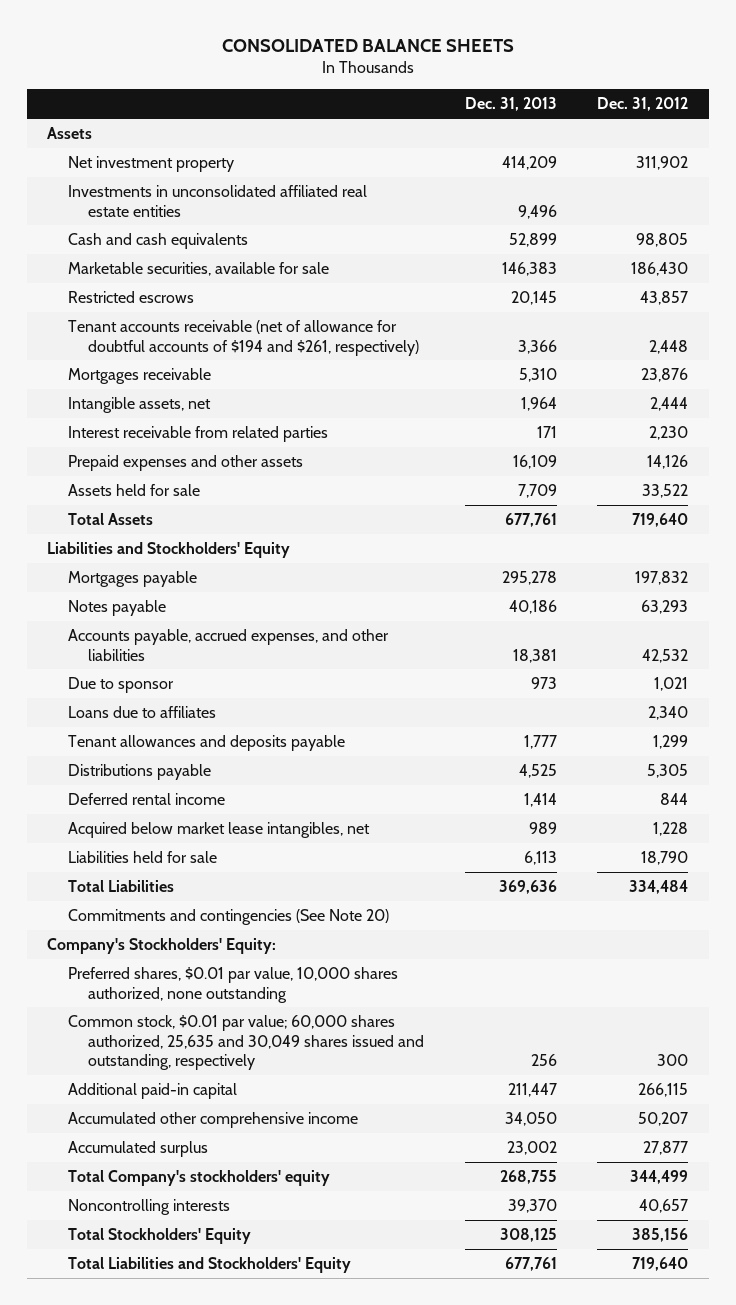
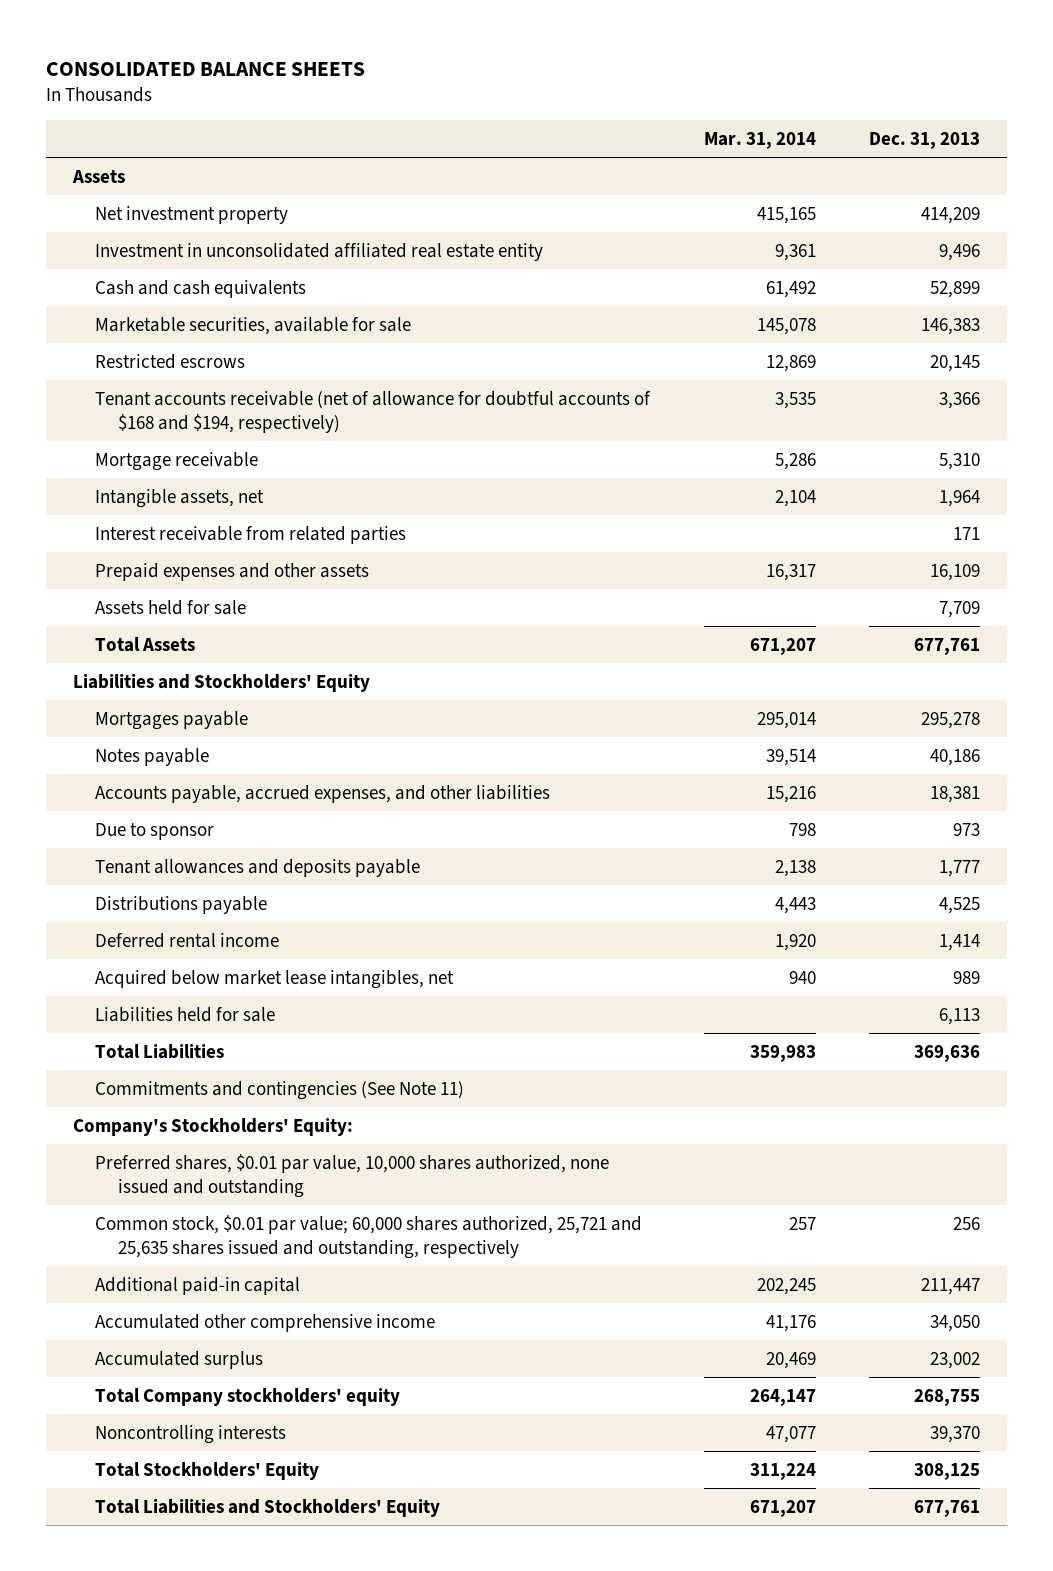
[597,97,689,112] Dec. 31, 2012 -> none
none -> [703,131,816,149] Mar. 31, 2014
[67,185,367,217] Investments in unconsolidated affiliated real estate entities -> [95,242,544,261] Investment in unconsolidated affiliated real estate entity
[67,320,420,356] Tenant accounts receivable (net of allowance for doubtful accounts of $194 and $261, respectively) -> [95,390,652,433] Tenant accounts receivable (net of allowance for doubtful accounts of $168 and $194, respectively)
[67,368,211,385] Mortgages receivable -> [95,451,259,471] Mortgage receivable
[67,706,216,719] Loans due to affiliates -> none
[67,909,389,926] Commitments and contingencies (See Note 20) -> [95,1080,465,1100] Commitments and contingencies (See Note 11)
[67,967,398,1003] Preferred shares, $0.01 par value, 10,000 shares authorized, none outstanding -> [95,1153,610,1198] Preferred shares, $0.01 par value, 10,000 shares authorized, none issued and outstanding
[67,1015,425,1070] Common stock, $0.01 par value; 60,000 shares authorized, 25,635 and 30,049 shares issued and outstanding, respectively -> [95,1214,643,1259] Common stock, $0.01 par value; 60,000 shares authorized, 25,721 and 25,635 shares issued and outstanding, respectively
[67,1170,330,1187] Total Company's stockholders' equity -> [95,1387,401,1406] Total Company stockholders' equity

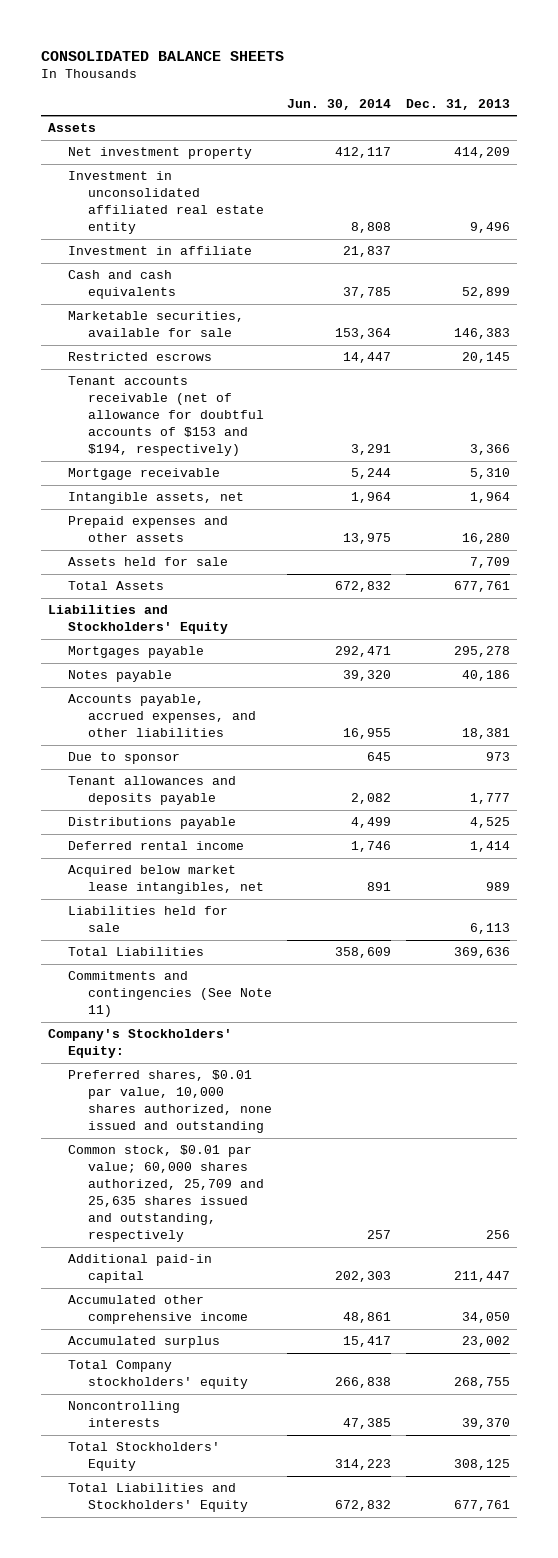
[703,131,816,149] Mar. 31, 2014 -> none
none -> [286,98,391,110] Jun. 30, 2014
none -> [67,246,252,256] Investment in affiliate
[95,390,652,433] Tenant accounts receivable (net of allowance for doubtful accounts of $168 and $194, respectively) -> [67,376,264,457] Tenant accounts receivable (net of allowance for doubtful accounts of $153 and $194, respectively)
[95,525,407,544] Interest receivable from related parties -> none
[930,563,981,581] 16,109 -> [461,533,510,545] 16,280
[95,1214,643,1259] Common stock, $0.01 par value; 60,000 shares authorized, 25,721 and 25,635 shares issued and outstanding, respectively -> [67,1145,264,1243] Common stock, $0.01 par value; 60,000 shares authorized, 25,709 and 25,635 shares issued and outstanding, respectively

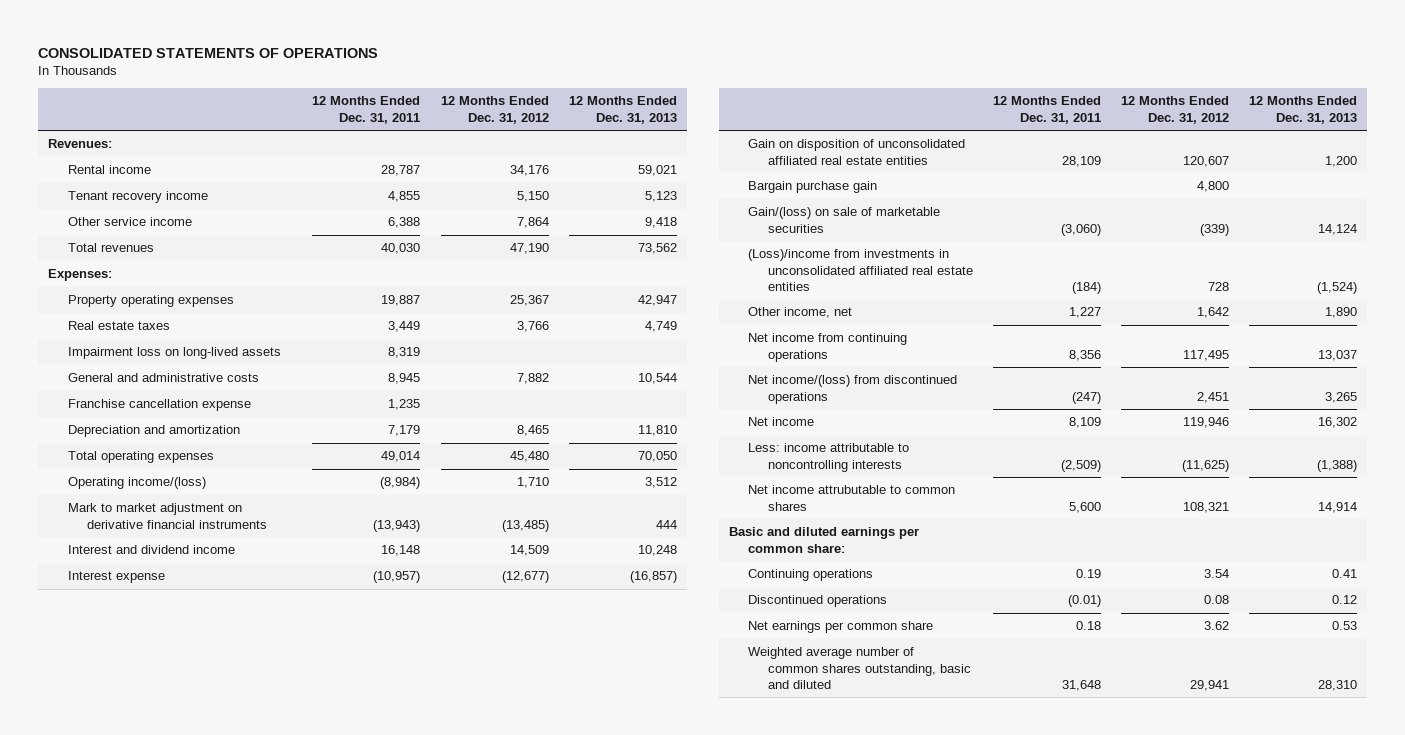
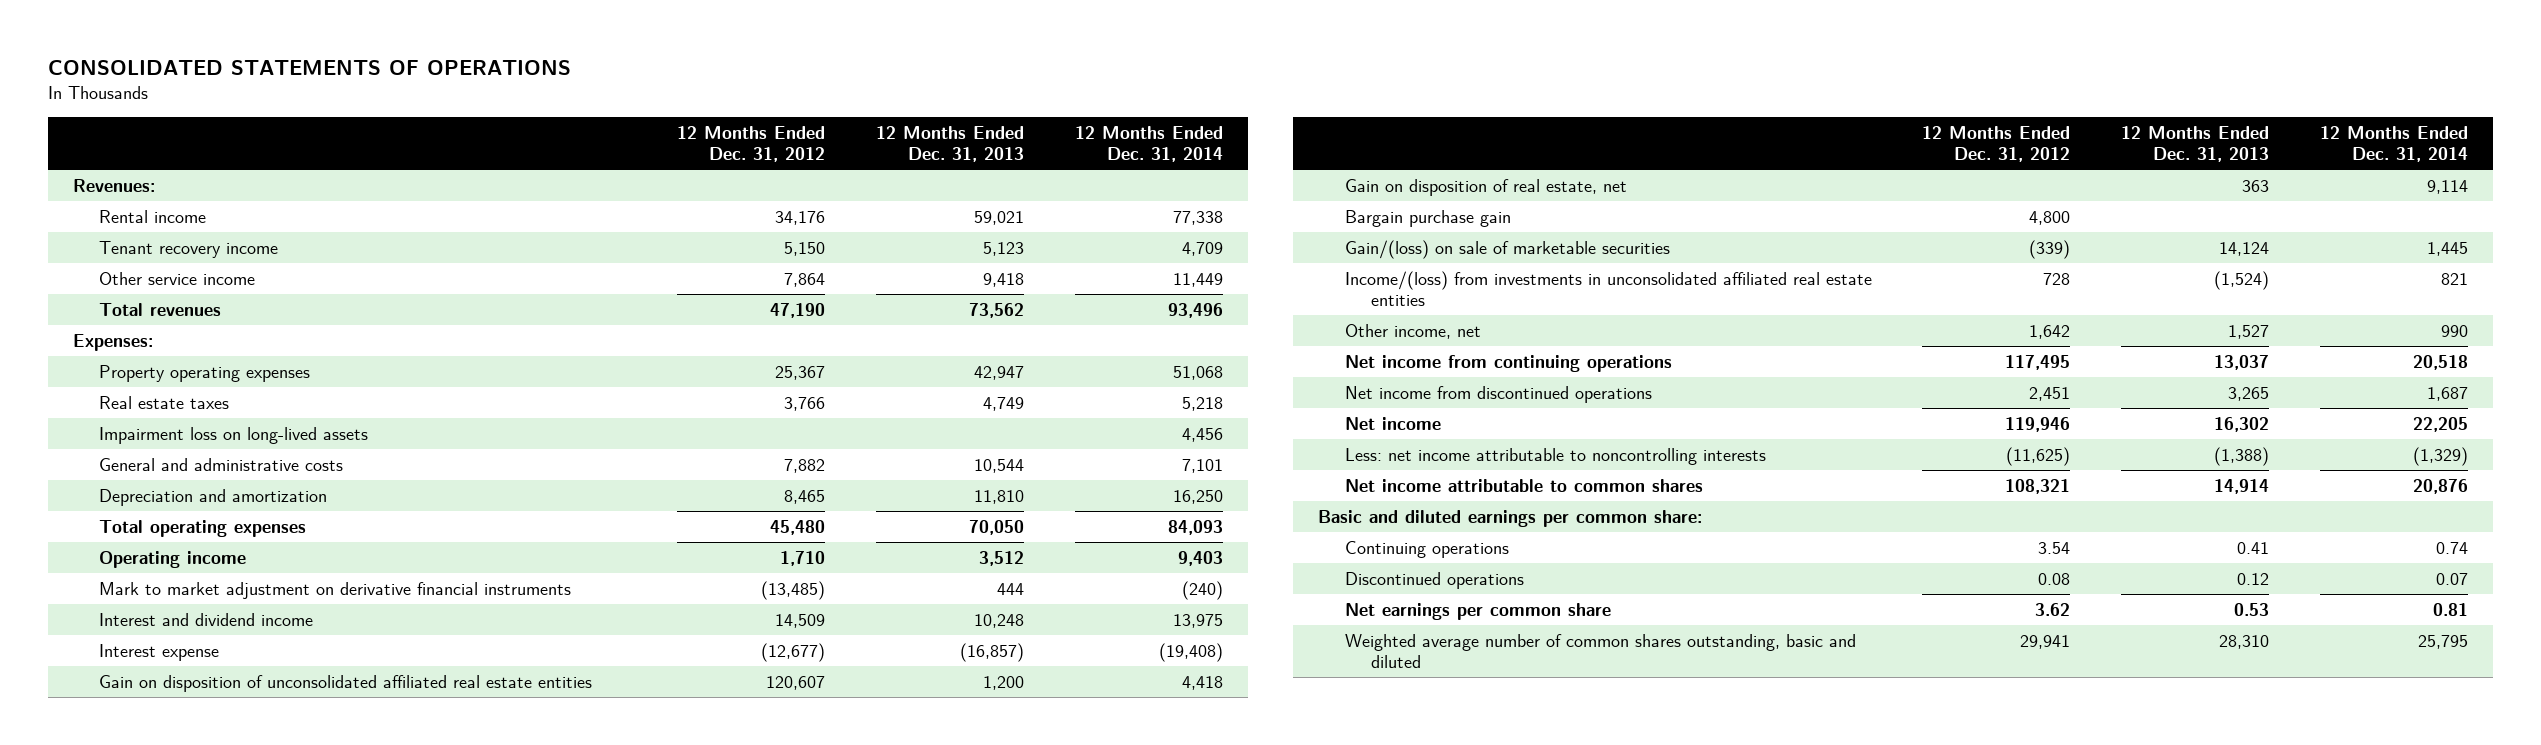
[312,96,421,124] 12 Months Ended Dec. 31, 2011 -> none
none -> [1074,125,1223,163] 12 Months Ended Dec. 31, 2014
[67,399,251,412] Franchise cancellation expense -> none
[67,477,206,490] Operating income/(loss) -> [99,550,247,568] Operating income
none -> [1344,178,1627,196] Gain on disposition of real estate, net
[748,249,973,291] (Loss)/income from investments in unconsolidated affiliated real estate entities -> [1344,270,1872,307] Income/(loss) from investments in unconsolidated affiliated real estate entities
[1325,307,1358,319] 1,890 -> [2228,324,2270,339] 1,527
[748,375,958,404] Net income/(loss) from discontinued operations -> [1344,385,1652,403] Net income from discontinued operations
[748,443,910,472] Less: income attributable to noncontrolling interests -> [1344,447,1766,465] Less: net income attributable to noncontrolling interests
[748,485,956,511] Net income attrubutable to common shares -> [1344,478,1703,492] Net income attributable to common shares

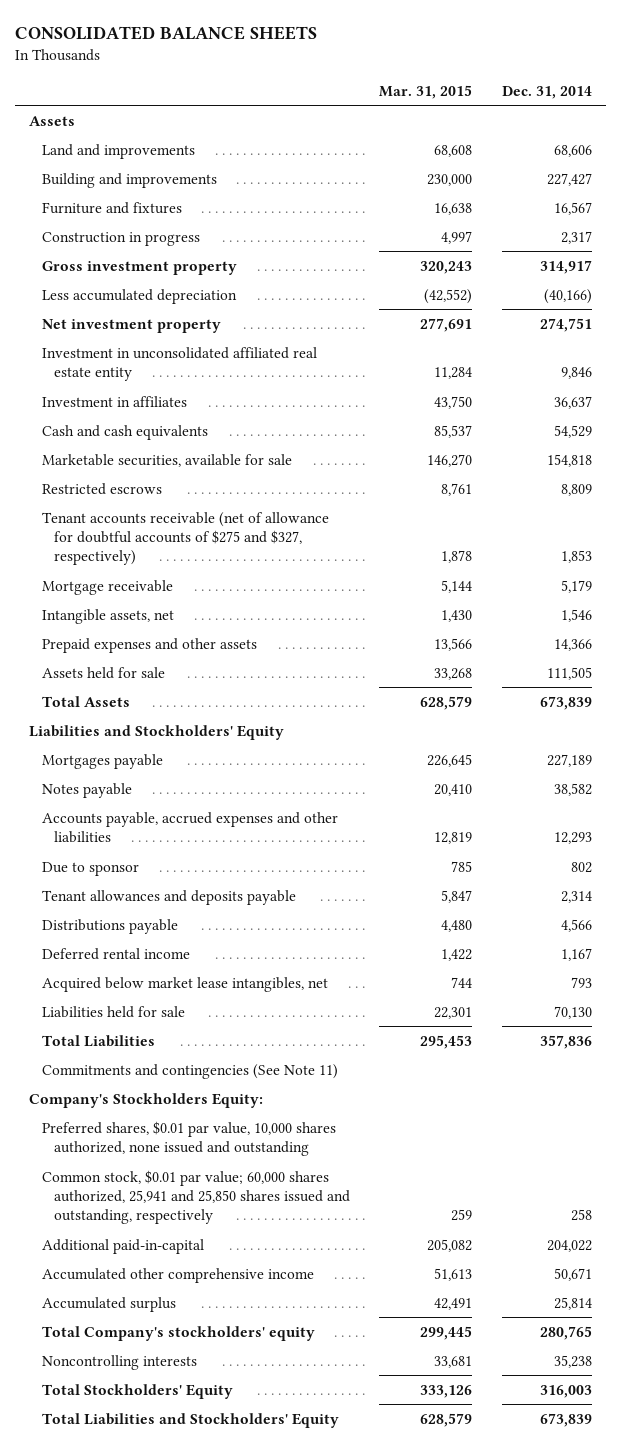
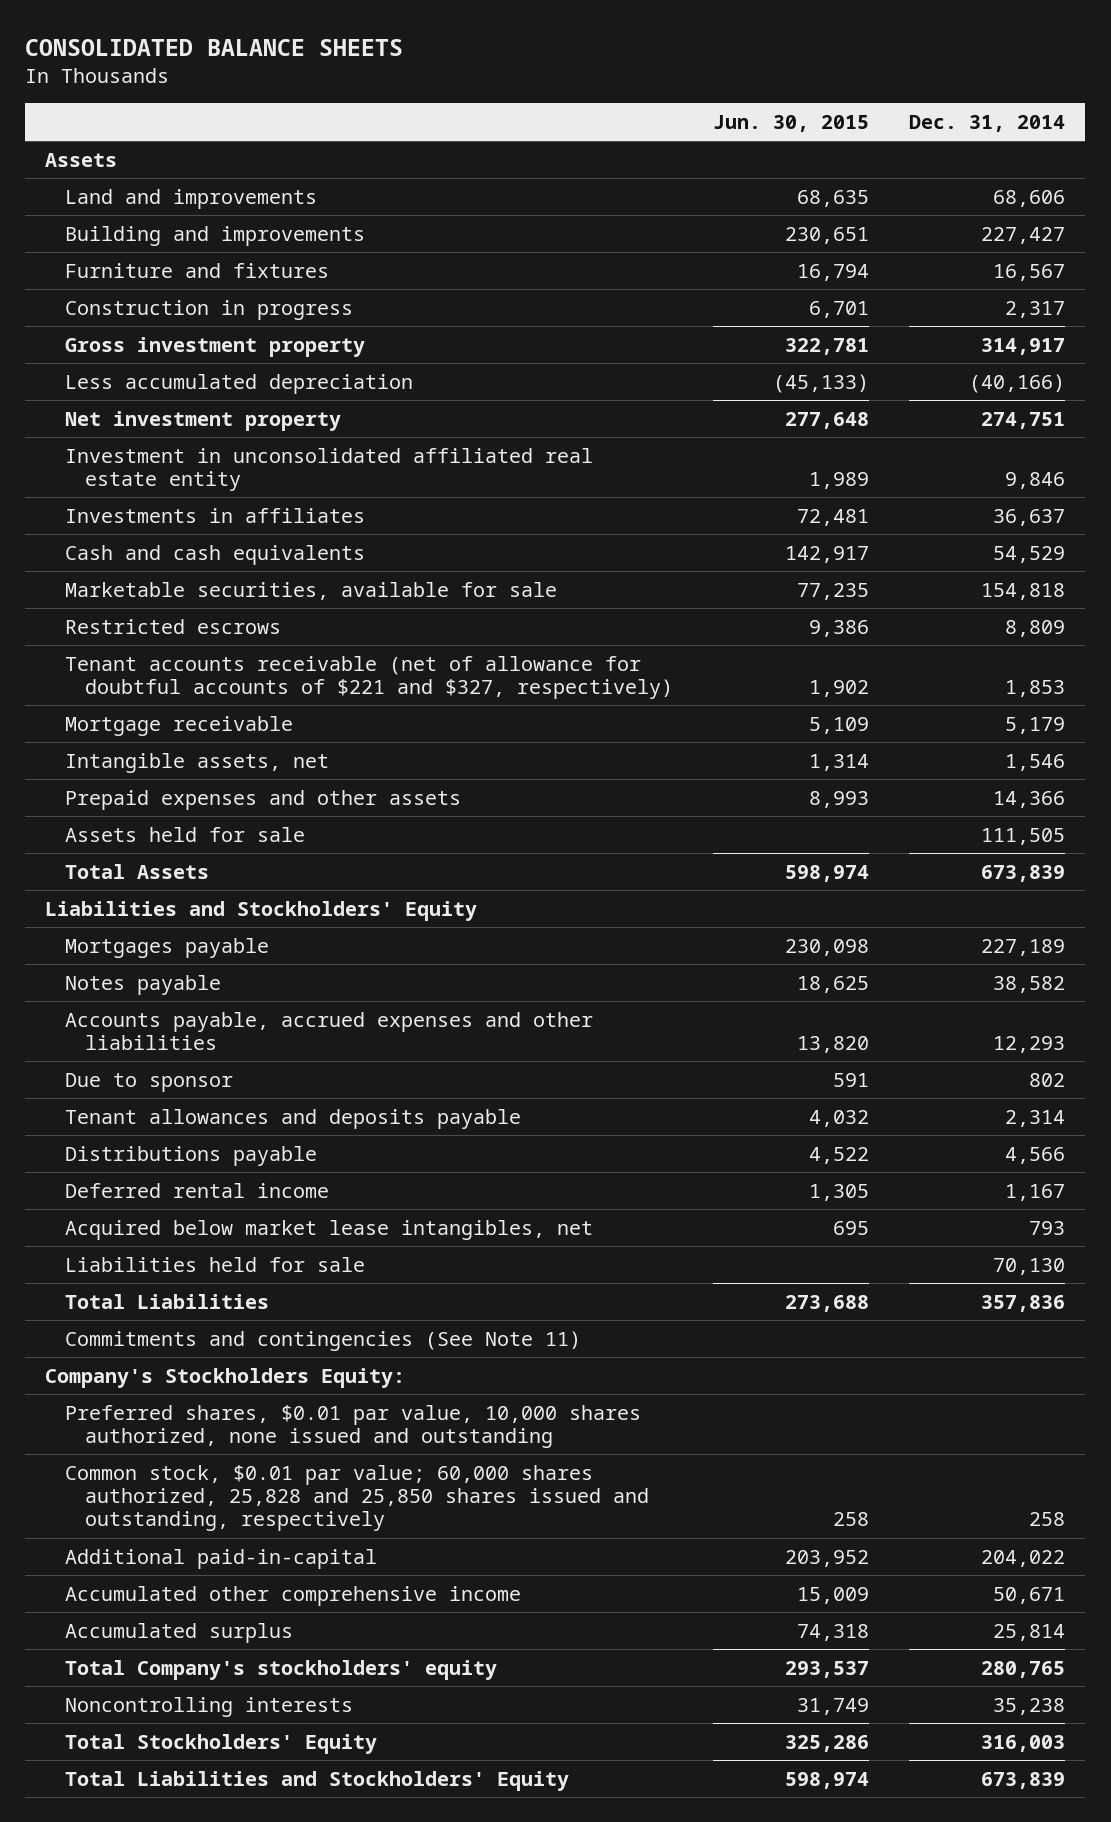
[379,84,473,99] Mar. 31, 2015 -> none
none -> [713,115,870,133] Jun. 30, 2015
[41,395,187,407] Investment in affiliates -> [65,507,366,523] Investments in affiliates
[41,511,329,566] Tenant accounts receivable (net of allowance for doubtful accounts of $275 and $327, respectively) -> [65,655,674,700] Tenant accounts receivable (net of allowance for doubtful accounts of $221 and $327, respectively)
[41,1169,351,1225] Common stock, $0.01 par value; 60,000 shares authorized, 25,941 and 25,850 shares issued and outstanding, respectively -> [65,1464,650,1532] Common stock, $0.01 par value; 60,000 shares authorized, 25,828 and 25,850 shares issued and outstanding, respectively

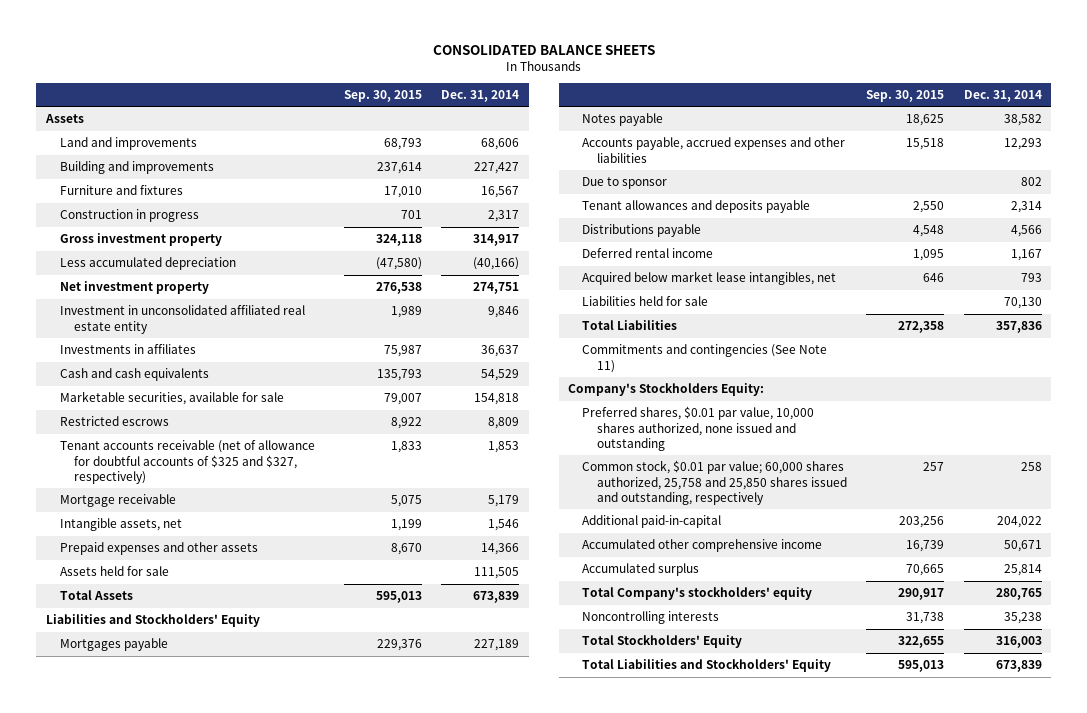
[713,115,870,133] Jun. 30, 2015 -> none
none -> [343,89,422,102] Sep. 30, 2015
[65,655,674,700] Tenant accounts receivable (net of allowance for doubtful accounts of $221 and $327, respectively) -> [60,440,316,484] Tenant accounts receivable (net of allowance for doubtful accounts of $325 and $327, respectively)
[65,1464,650,1532] Common stock, $0.01 par value; 60,000 shares authorized, 25,828 and 25,850 shares issued and outstanding, respectively -> [582,460,847,505] Common stock, $0.01 par value; 60,000 shares authorized, 25,758 and 25,850 shares issued and outstanding, respectively

